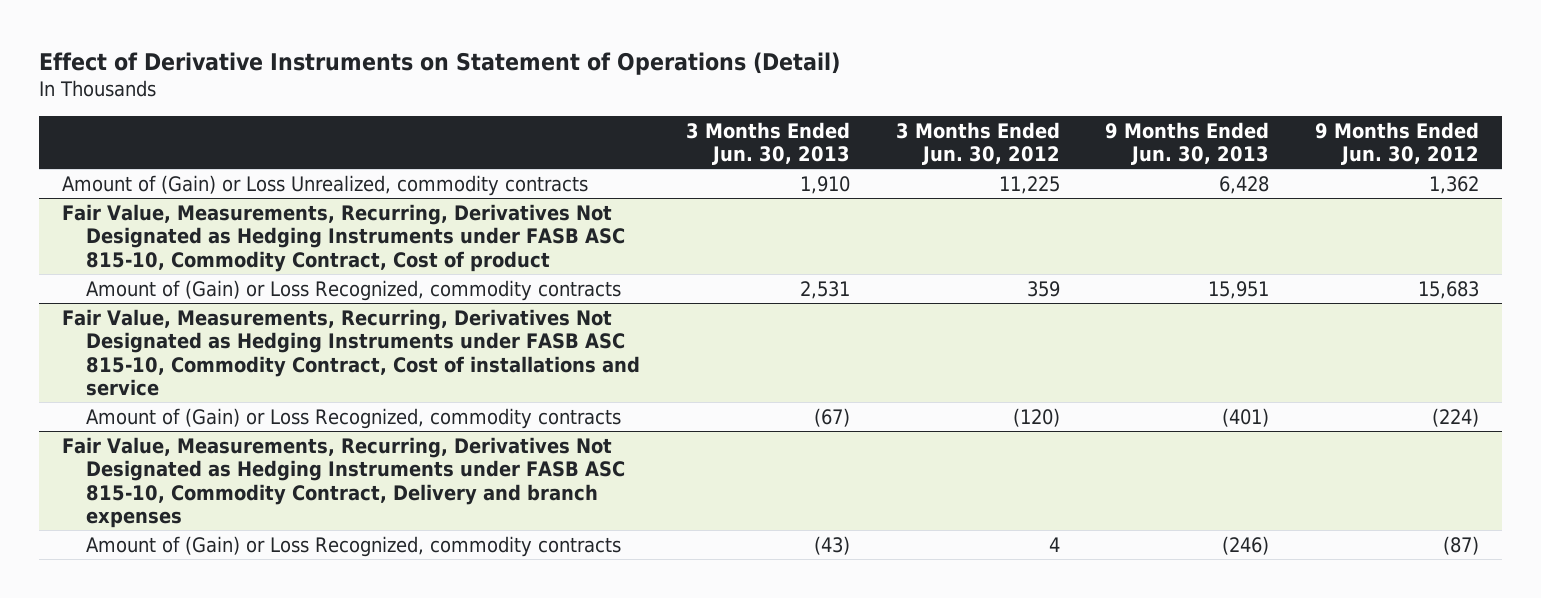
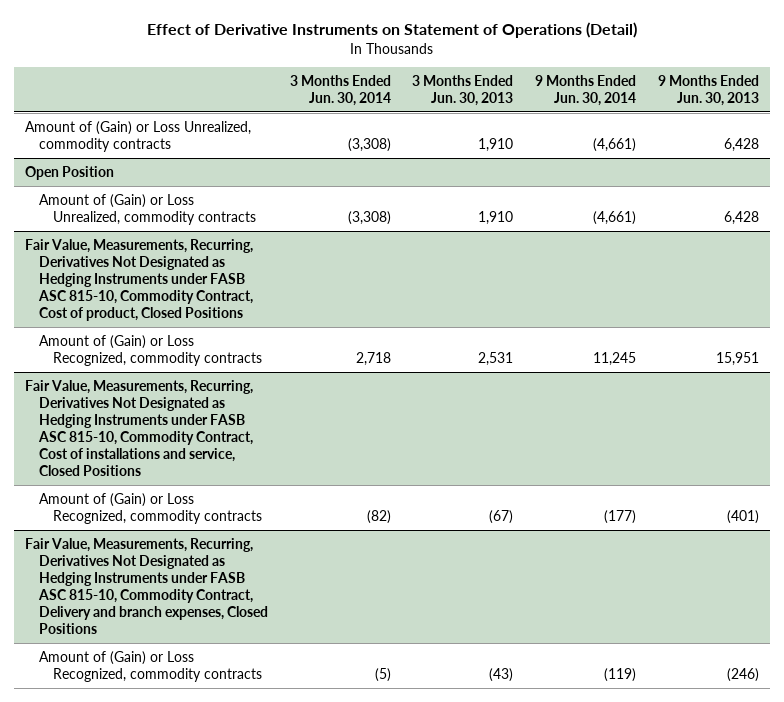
[895,121,1060,166] 3 Months Ended Jun. 30, 2012 -> none
[1315,121,1480,166] 9 Months Ended Jun. 30, 2012 -> none
none -> [289,74,391,106] 3 Months Ended Jun. 30, 2014
none -> [535,74,637,106] 9 Months Ended Jun. 30, 2014
none -> [25,165,115,180] Open Position
none -> [38,193,256,225] Amount of (Gain) or Loss Unrealized, commodity contracts
[61,203,626,272] Fair Value, Measurements, Recurring, Derivatives Not Designated as Hedging Instruments under FASB ASC 815-10, Commodity Contract, Cost of product -> [25,238,254,321] Fair Value, Measurements, Recurring, Derivatives Not Designated as Hedging Instruments under FASB ASC 815-10, Commodity Contract, Cost of product, Closed Positions
[61,308,641,397] Fair Value, Measurements, Recurring, Derivatives Not Designated as Hedging Instruments under FASB ASC 815-10, Commodity Contract, Cost of installations and service -> [25,379,254,476] Fair Value, Measurements, Recurring, Derivatives Not Designated as Hedging Instruments under FASB ASC 815-10, Commodity Contract, Cost of installations and service, Closed Positions
[61,436,626,529] Fair Value, Measurements, Recurring, Derivatives Not Designated as Hedging Instruments under FASB ASC 815-10, Commodity Contract, Delivery and branch expenses -> [25,537,268,634] Fair Value, Measurements, Recurring, Derivatives Not Designated as Hedging Instruments under FASB ASC 815-10, Commodity Contract, Delivery and branch expenses, Closed Positions

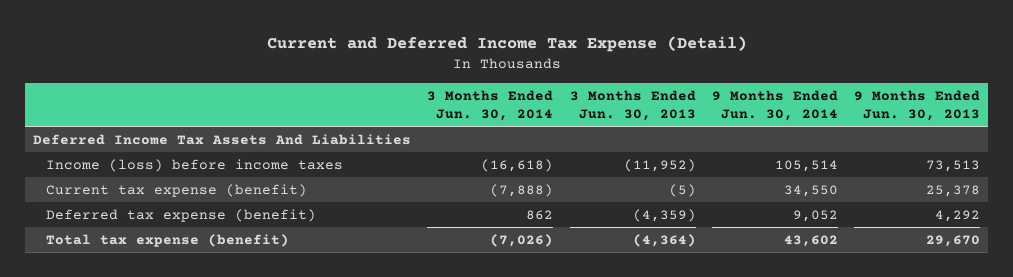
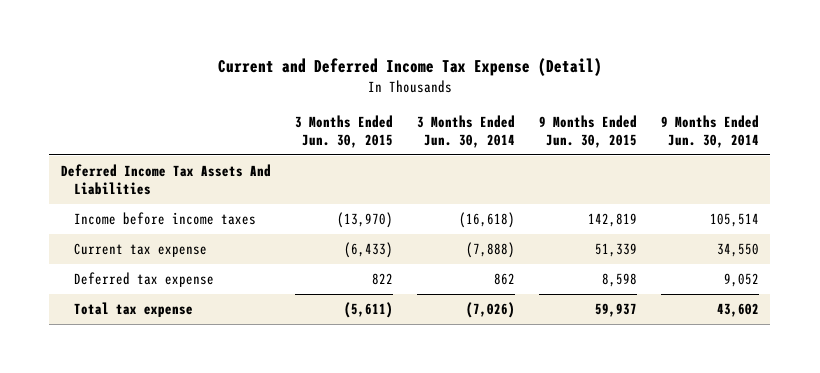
[569,89,696,121] 3 Months Ended Jun. 30, 2013 -> none
[853,89,980,121] 9 Months Ended Jun. 30, 2013 -> none
none -> [294,114,393,148] 3 Months Ended Jun. 30, 2015
none -> [538,114,637,148] 9 Months Ended Jun. 30, 2015
[45,159,343,173] Income (loss) before income taxes -> [73,212,256,226] Income before income taxes
[45,184,307,198] Current tax expense (benefit) -> [73,243,207,258] Current tax expense
[45,209,316,223] Deferred tax expense (benefit) -> [73,272,214,288] Deferred tax expense
[45,234,289,248] Total tax expense (benefit) -> [73,302,193,318] Total tax expense

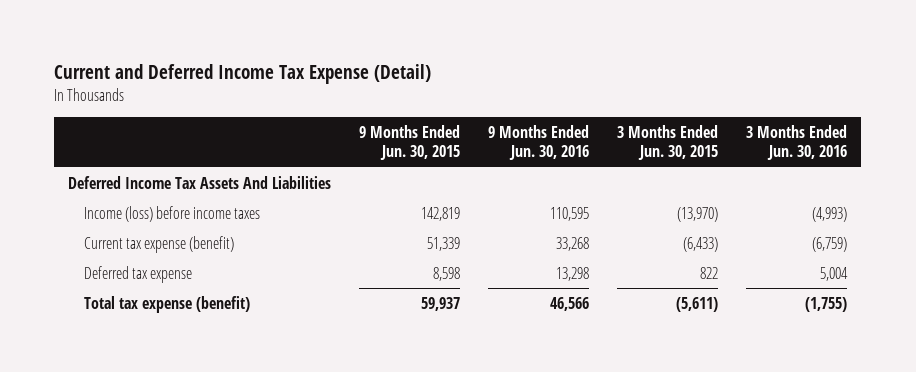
[416,114,515,148] 3 Months Ended Jun. 30, 2014 -> none
[660,114,759,148] 9 Months Ended Jun. 30, 2014 -> none
none -> [488,124,590,161] 9 Months Ended Jun. 30, 2016
none -> [746,124,848,161] 3 Months Ended Jun. 30, 2016
[73,212,256,226] Income before income taxes -> [83,205,260,222] Income (loss) before income taxes
[73,243,207,258] Current tax expense -> [83,235,234,253] Current tax expense (benefit)
[73,302,193,318] Total tax expense -> [83,295,250,313] Total tax expense (benefit)

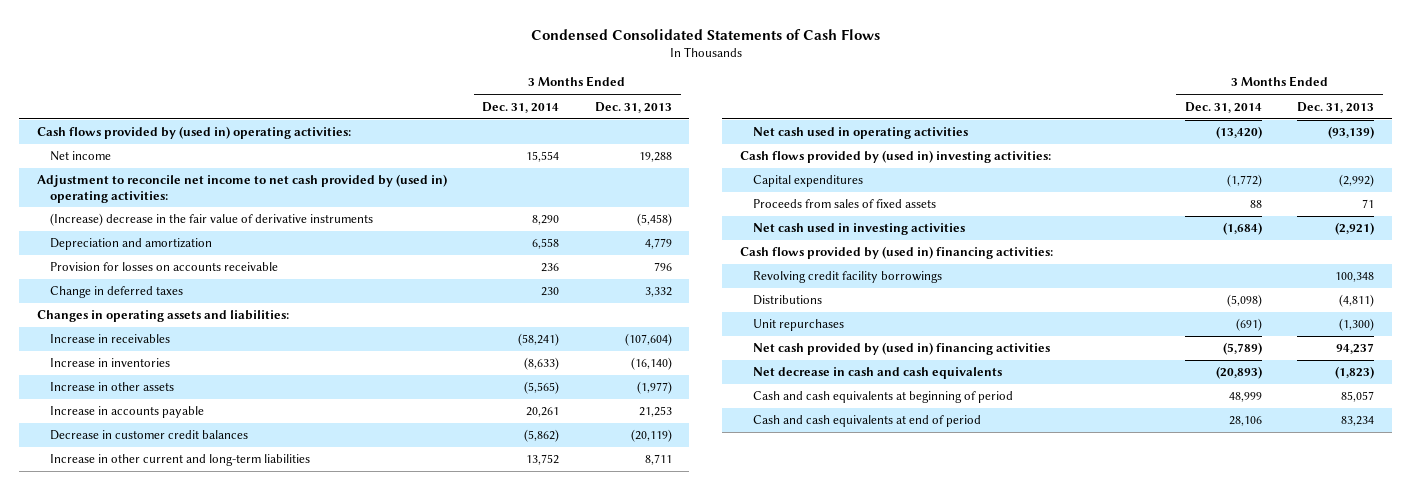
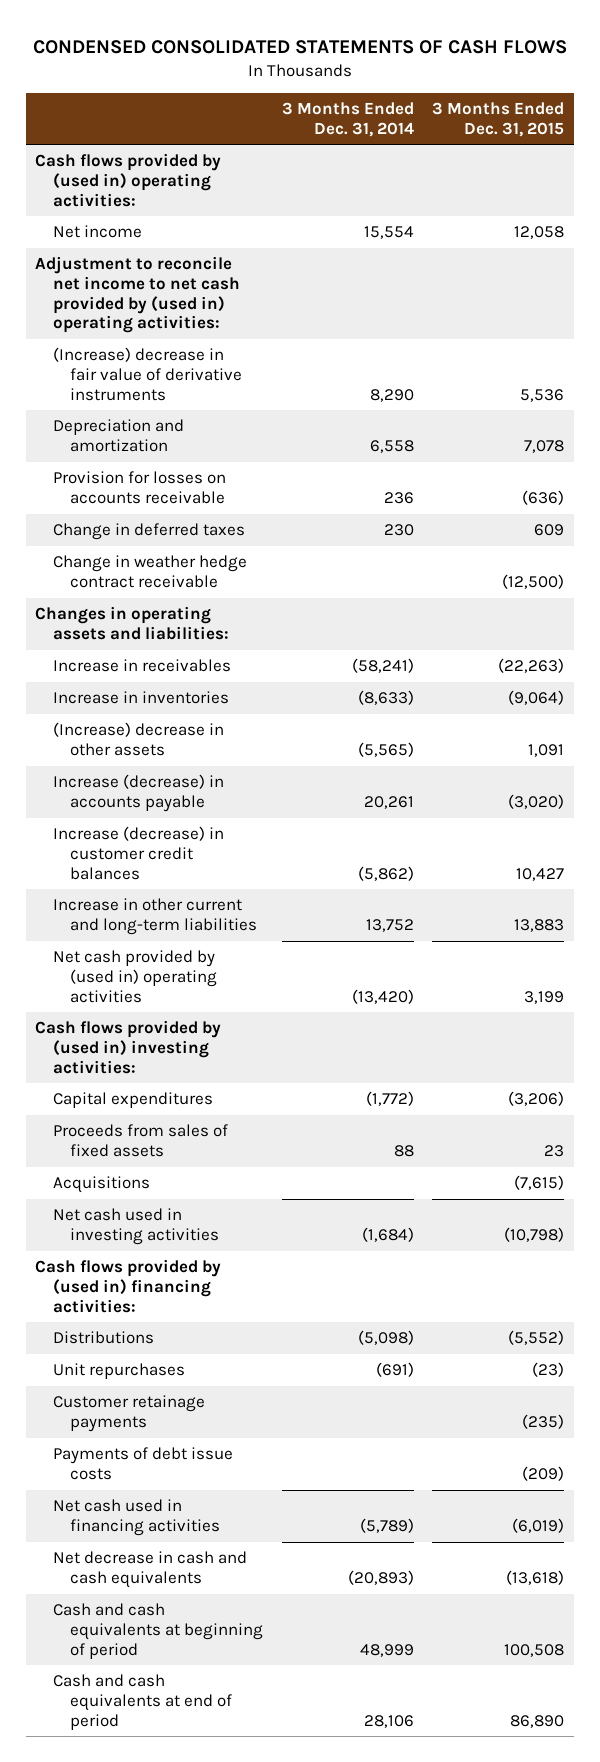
[530,28,880,40] Condensed Consolidated Statements of Cash Flows -> [32,39,567,54] CONDENSED CONSOLIDATED STATEMENTS OF CASH FLOWS
[594,101,672,113] Dec. 31, 2013 -> none
none -> [432,102,565,137] 3 Months Ended Dec. 31, 2015
[50,213,374,227] (Increase) decrease in the fair value of derivative instruments -> [52,347,243,401] (Increase) decrease in fair value of derivative instruments
none -> [52,555,247,589] Change in weather hedge contract receivable
[50,382,175,392] Increase in other assets -> [52,722,224,757] (Increase) decrease in other assets
[50,406,205,419] Increase in accounts payable -> [52,774,224,813] Increase (decrease) in accounts payable
[50,430,249,441] Decrease in customer credit balances -> [52,826,224,880] Increase (decrease) in customer credit balances
[752,127,968,140] Net cash used in operating activities -> [52,950,218,1003] Net cash provided by (used in) operating activities
none -> [52,1176,150,1194] Acquisitions
[752,271,942,284] Revolving credit facility borrowings -> none
none -> [52,1395,205,1433] Customer retainage payments
none -> [52,1447,233,1481] Payments of debt issue costs
[752,342,1050,356] Net cash provided by (used in) financing activities -> [52,1499,221,1537] Net cash used in financing activities

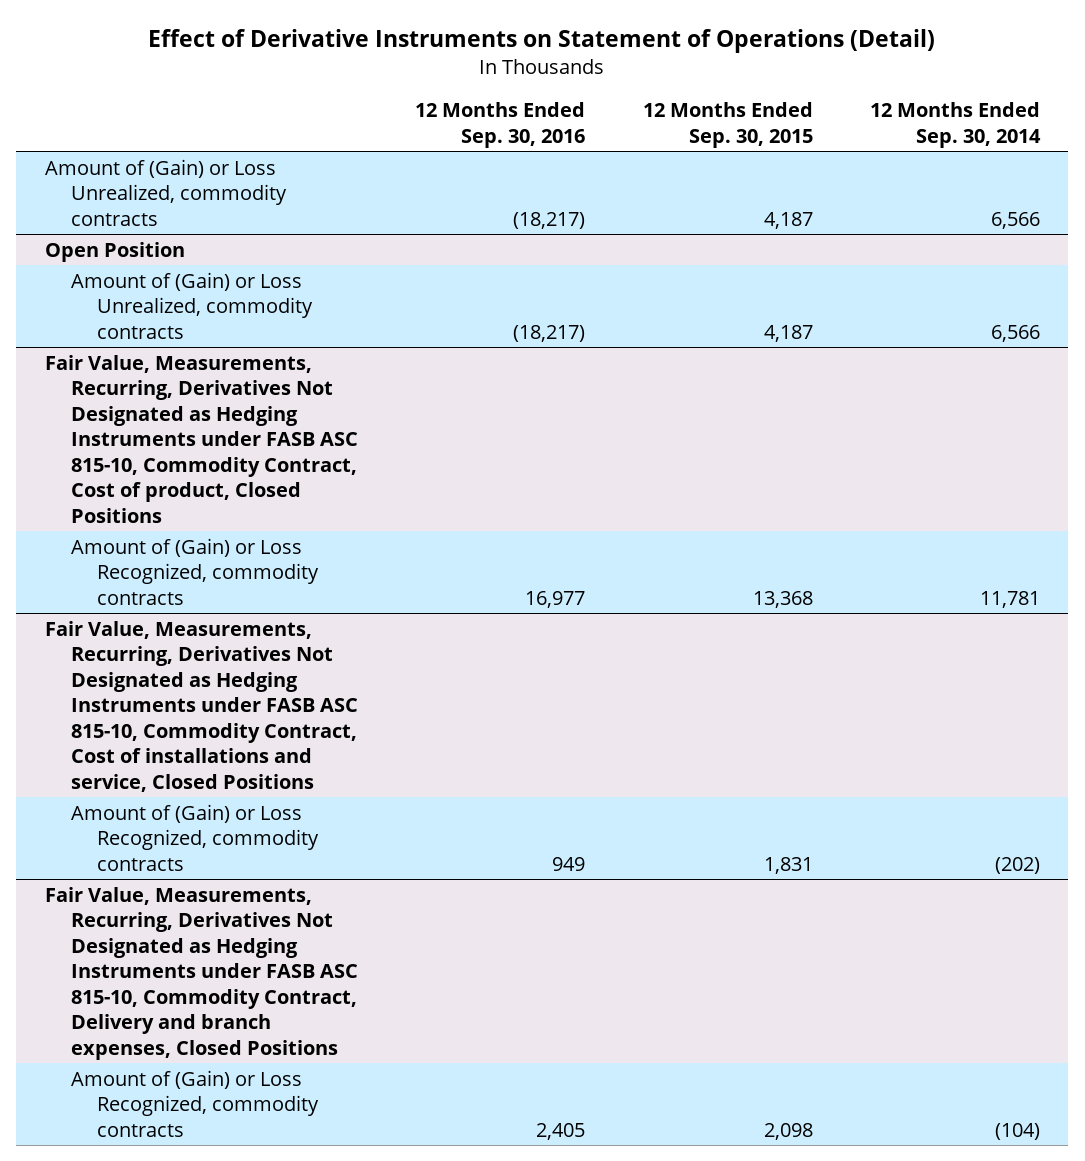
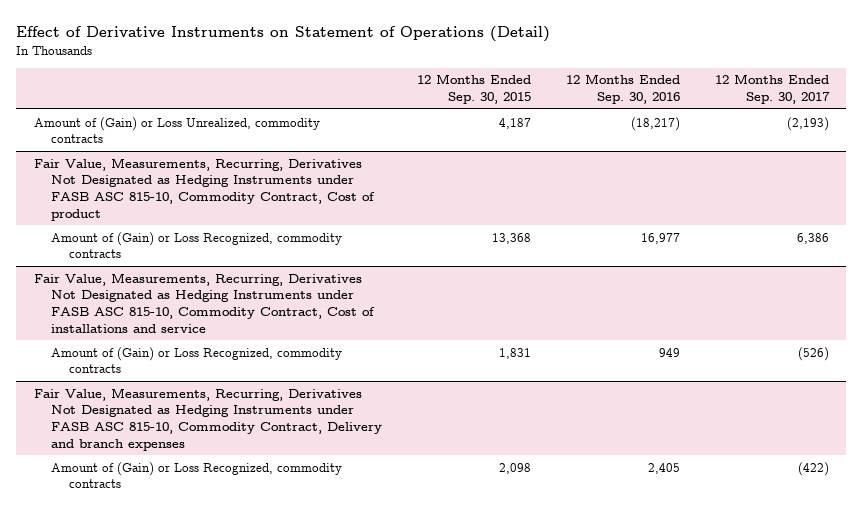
[869,102,1041,148] 12 Months Ended Sep. 30, 2014 -> none
none -> [714,74,830,105] 12 Months Ended Sep. 30, 2017
[44,241,185,262] Open Position -> none
[71,271,314,339] Amount of (Gain) or Loss Unrealized, commodity contracts -> none
[44,354,359,523] Fair Value, Measurements, Recurring, Derivatives Not Designated as Hedging Instruments under FASB ASC 815-10, Commodity Contract, Cost of product, Closed Positions -> [33,157,376,221] Fair Value, Measurements, Recurring, Derivatives Not Designated as Hedging Instruments under FASB ASC 815-10, Commodity Contract, Cost of product
[44,620,359,792] Fair Value, Measurements, Recurring, Derivatives Not Designated as Hedging Instruments under FASB ASC 815-10, Commodity Contract, Cost of installations and service, Closed Positions -> [33,272,376,333] Fair Value, Measurements, Recurring, Derivatives Not Designated as Hedging Instruments under FASB ASC 815-10, Commodity Contract, Cost of installations and service
[44,886,359,1060] Fair Value, Measurements, Recurring, Derivatives Not Designated as Hedging Instruments under FASB ASC 815-10, Commodity Contract, Delivery and branch expenses, Closed Positions -> [33,387,383,451] Fair Value, Measurements, Recurring, Derivatives Not Designated as Hedging Instruments under FASB ASC 815-10, Commodity Contract, Delivery and branch expenses

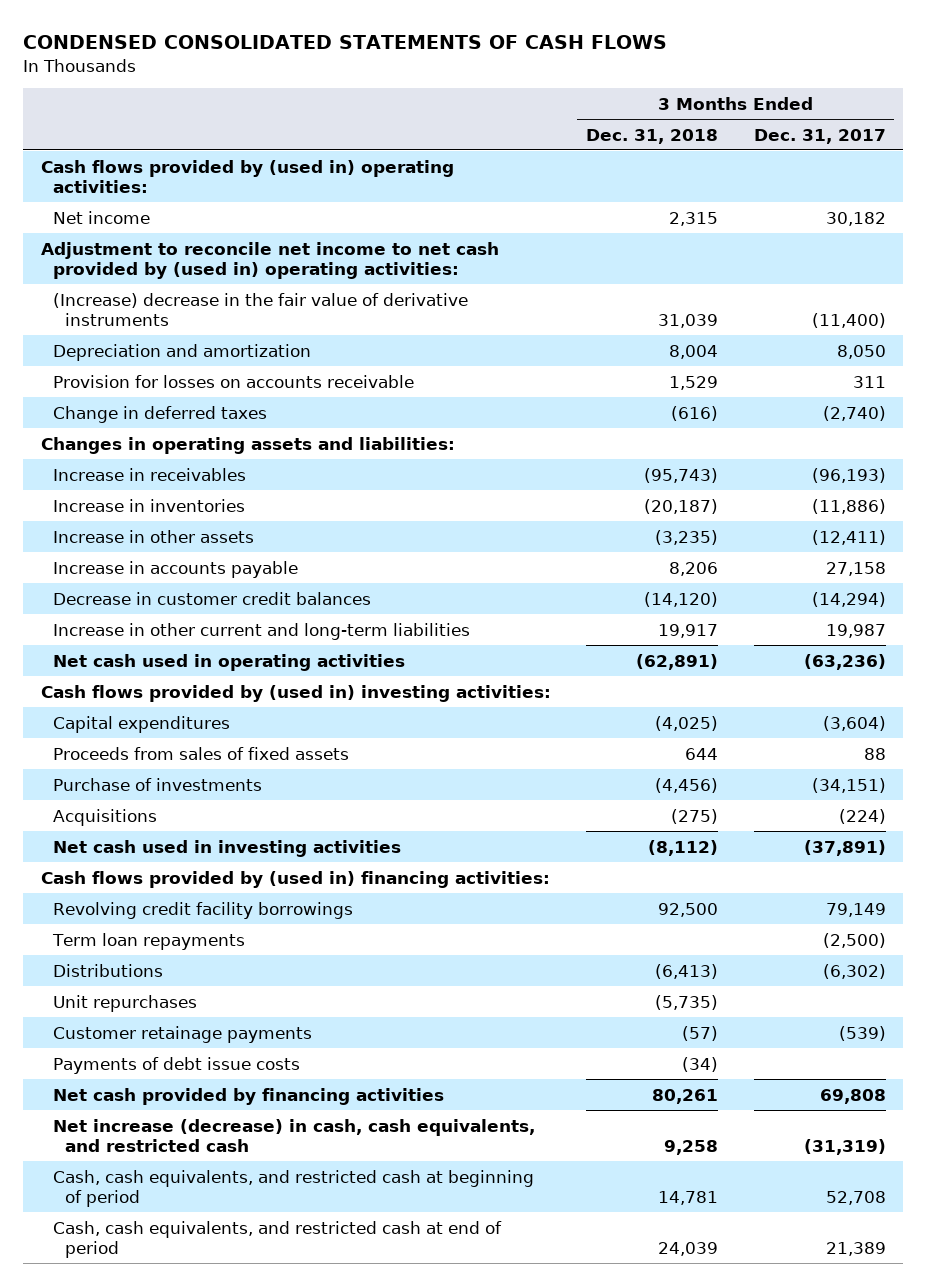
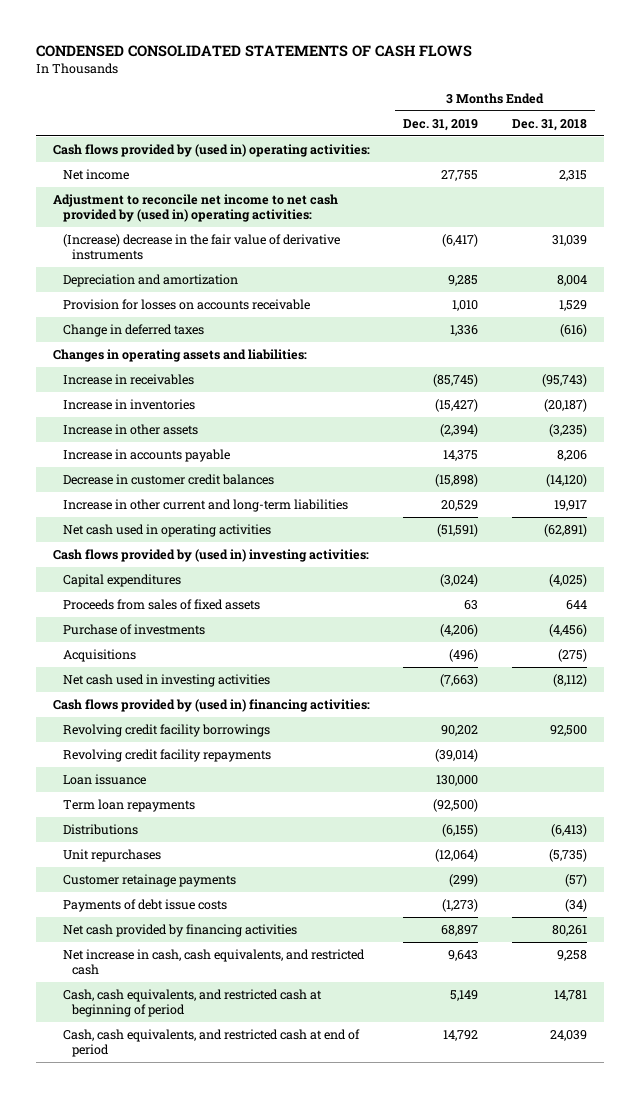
[753,128,886,144] Dec. 31, 2017 -> none
none -> [403,119,479,132] Dec. 31, 2019
none -> [62,749,271,763] Revolving credit facility repayments
none -> [62,774,146,786] Loan issuance
[52,1118,535,1152] Net increase (decrease) in cash, cash equivalents, and restricted cash -> [62,949,365,976] Net increase in cash, cash equivalents, and restricted cash

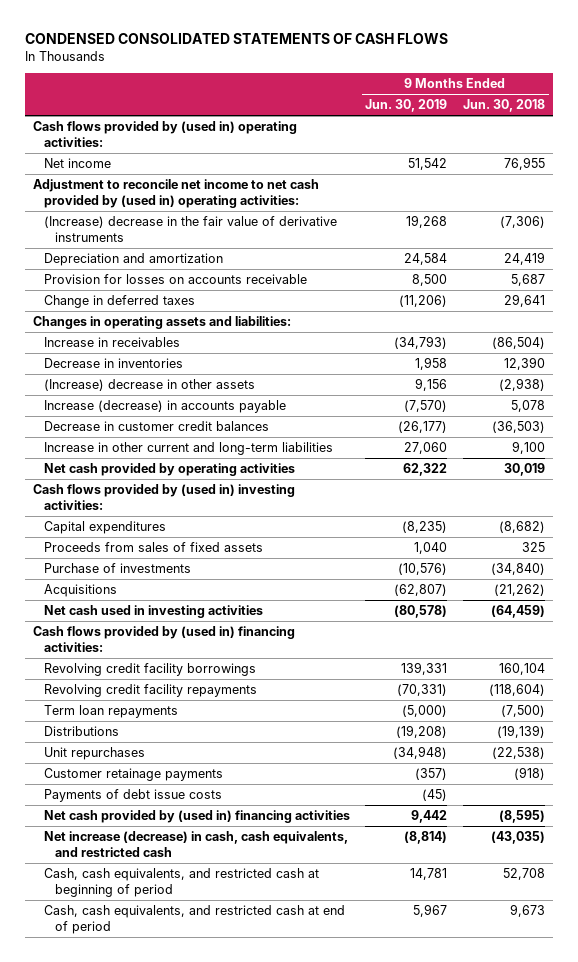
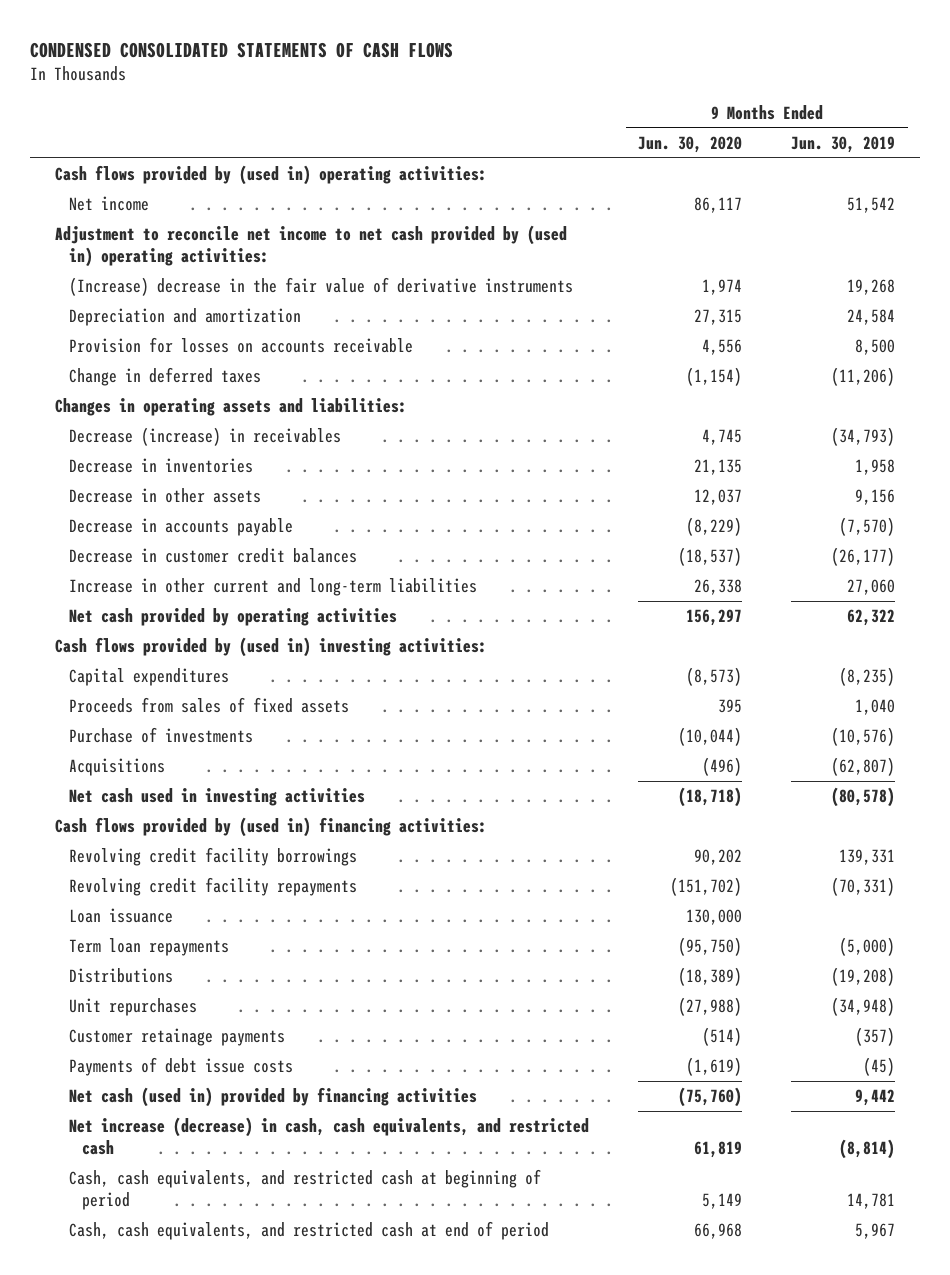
[462,99,545,113] Jun. 30, 2018 -> none
none -> [637,135,742,153] Jun. 30, 2020
[43,337,180,348] Increase in receivables -> [68,427,341,447] Decrease (increase) in receivables
[43,379,255,392] (Increase) decrease in other assets -> [68,488,261,504] Decrease in other assets
[43,400,286,414] Increase (decrease) in accounts payable -> [68,518,293,537] Decrease in accounts payable
none -> [68,908,173,924] Loan issuance
[43,810,350,824] Net cash provided by (used in) financing activities -> [68,1087,477,1108] Net cash (used in) provided by financing activities

